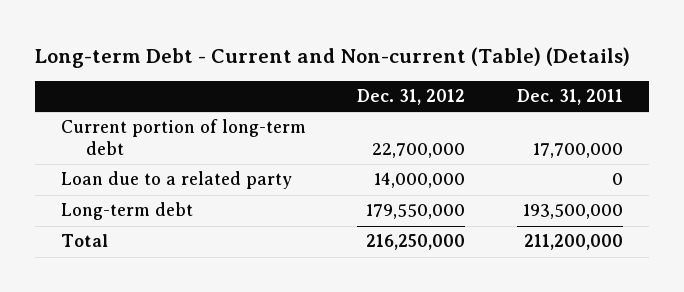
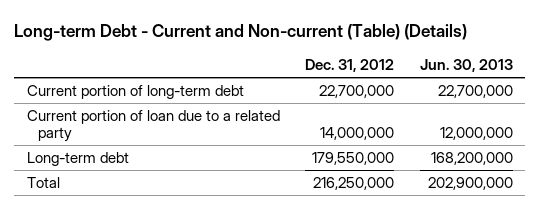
[517,89,624,106] Dec. 31, 2011 -> none
none -> [419,59,513,73] Jun. 30, 2013
[60,171,292,190] Loan due to a related party -> [27,109,281,143] Current portion of loan due to a related party

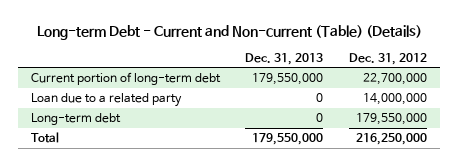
[419,59,513,73] Jun. 30, 2013 -> none
none -> [245,52,324,65] Dec. 31, 2013
[27,109,281,143] Current portion of loan due to a related party -> [30,93,182,108] Loan due to a related party

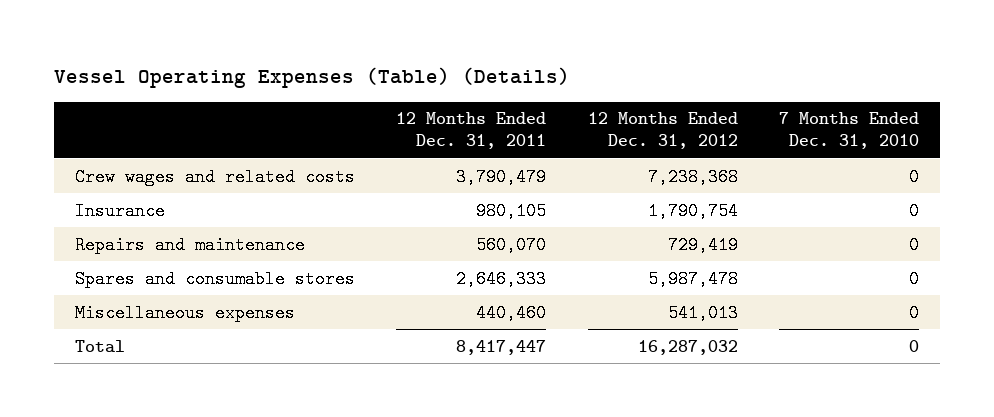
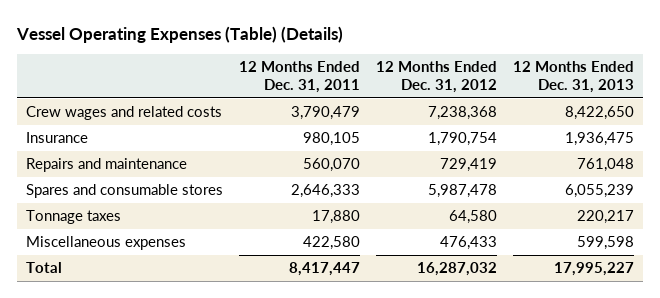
[779,112,920,150] 7 Months Ended Dec. 31, 2010 -> none
none -> [513,61,635,93] 12 Months Ended Dec. 31, 2013
none -> [25,210,121,225] Tonnage taxes
[476,303,547,322] 440,460 -> [302,236,360,251] 422,580
[667,303,738,322] 541,013 -> [440,236,498,251] 476,433

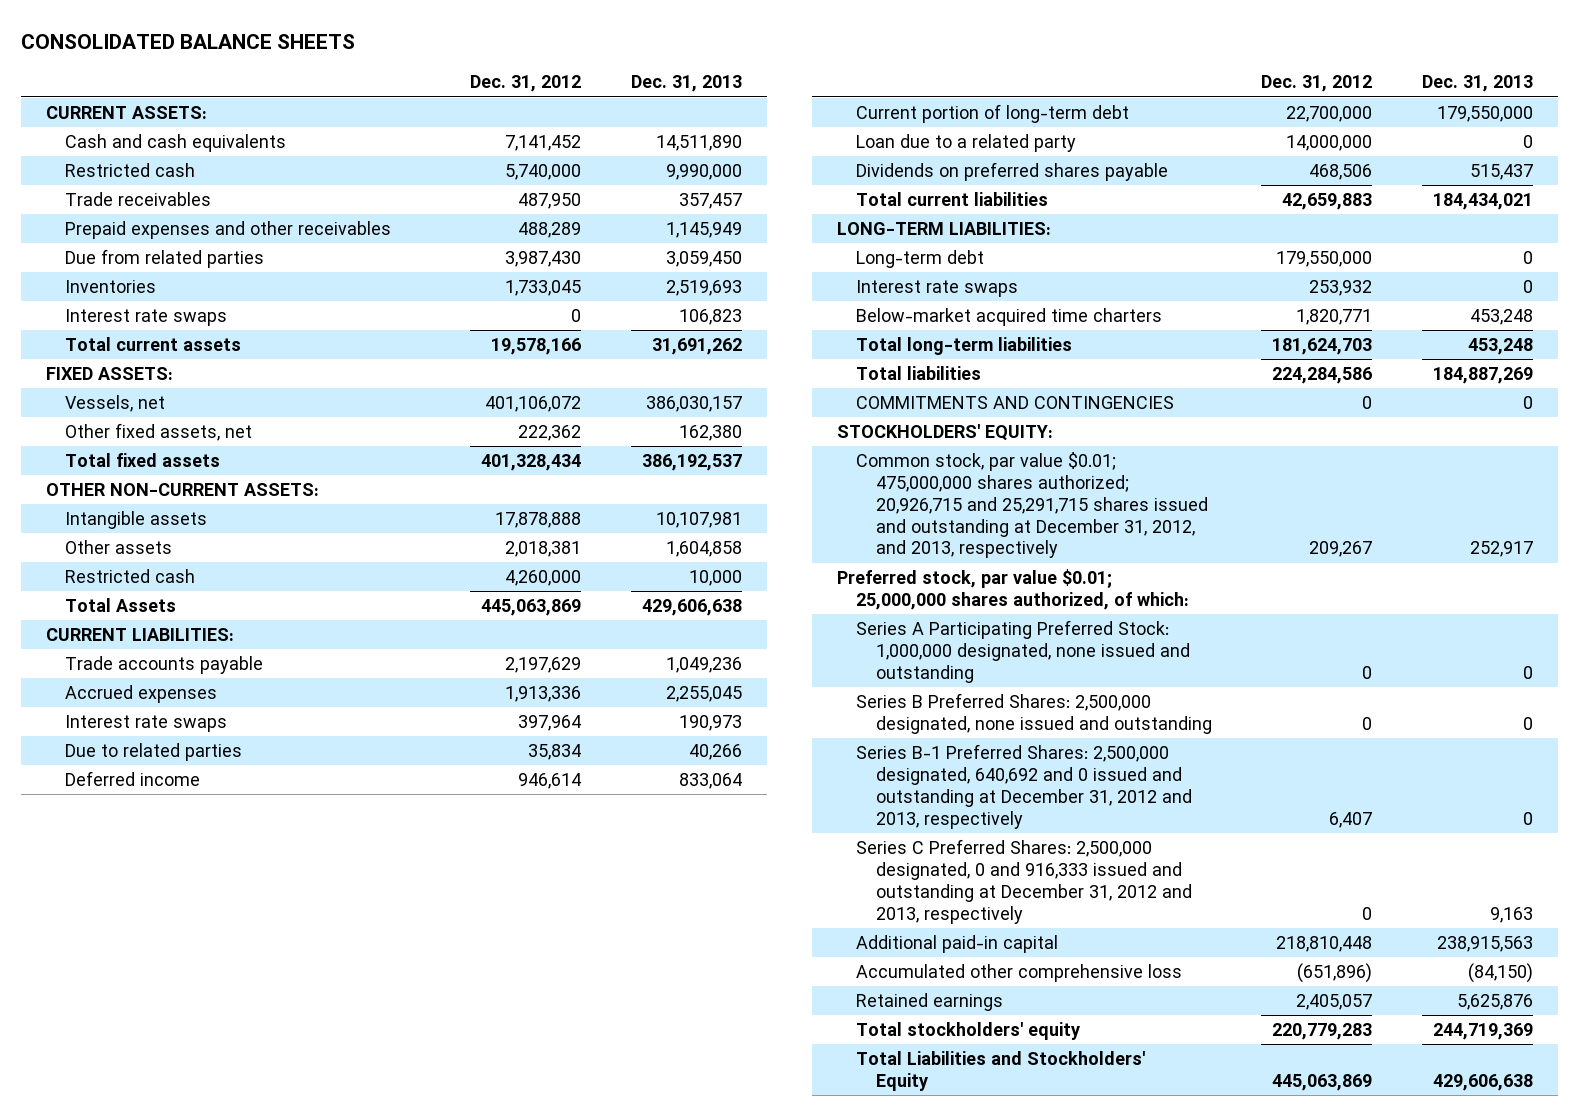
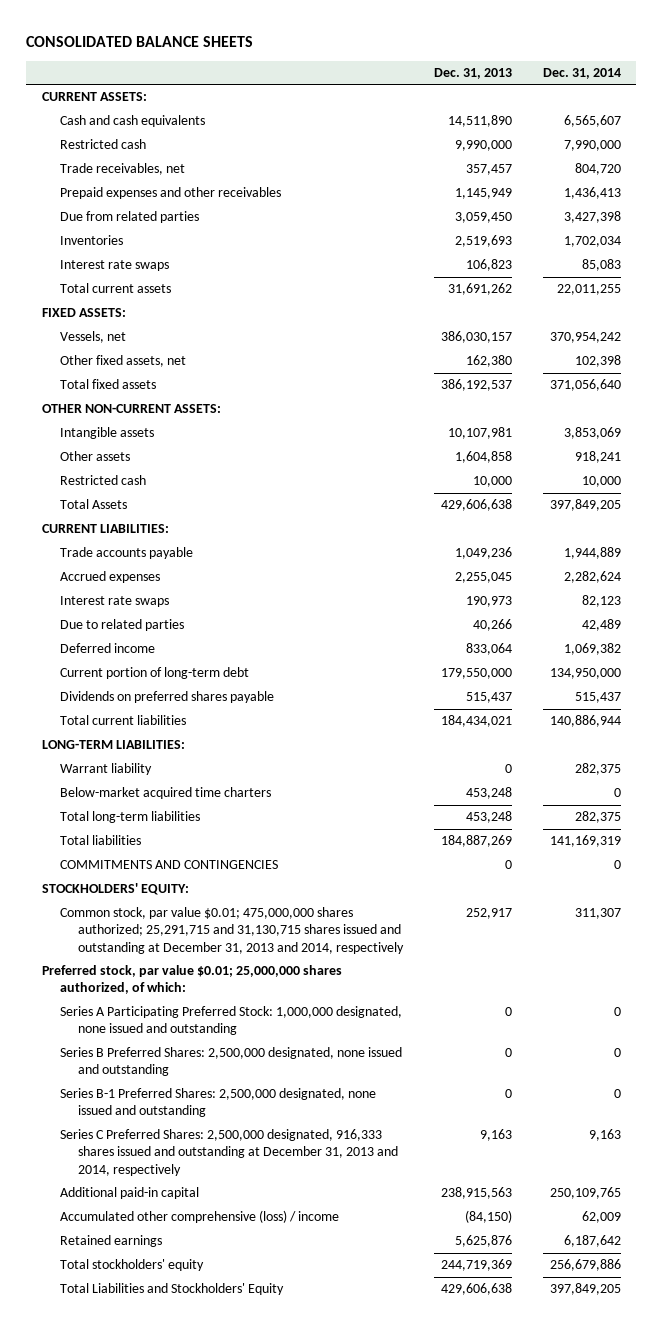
[470,75,582,93] Dec. 31, 2012 -> none
none -> [542,67,621,79] Dec. 31, 2014
[65,192,212,207] Trade receivables -> [59,163,185,176] Trade receivables, net
[856,134,1077,153] Loan due to a related party -> none
[856,250,985,269] Long-term debt -> none
[856,280,1019,298] Interest rate swaps -> none
none -> [59,763,152,776] Warrant liability
[856,452,1208,559] Common stock, par value $0.01; 475,000,000 shares authorized; 20,926,715 and 25,291,715 shares issued and outstanding at December 31, 2012, and 2013, respectively -> [59,907,404,954] Common stock, par value $0.01; 475,000,000 shares authorized; 25,291,715 and 31,130,715 shares issued and outstanding at December 31, 2013 and 2014, respectively
[856,744,1192,829] Series B-1 Preferred Shares: 2,500,000 designated, 640,692 and 0 issued and outstanding at December 31, 2012 and 2013, respectively -> [59,1088,376,1118] Series B-1 Preferred Shares: 2,500,000 designated, none issued and outstanding
[856,839,1192,924] Series C Preferred Shares: 2,500,000 designated, 0 and 916,333 issued and outstanding at December 31, 2012 and 2013, respectively -> [59,1129,398,1176] Series C Preferred Shares: 2,500,000 designated, 916,333 shares issued and outstanding at December 31, 2013 and 2014, respectively
[856,964,1183,983] Accumulated other comprehensive loss -> [59,1210,339,1224] Accumulated other comprehensive (loss) / income

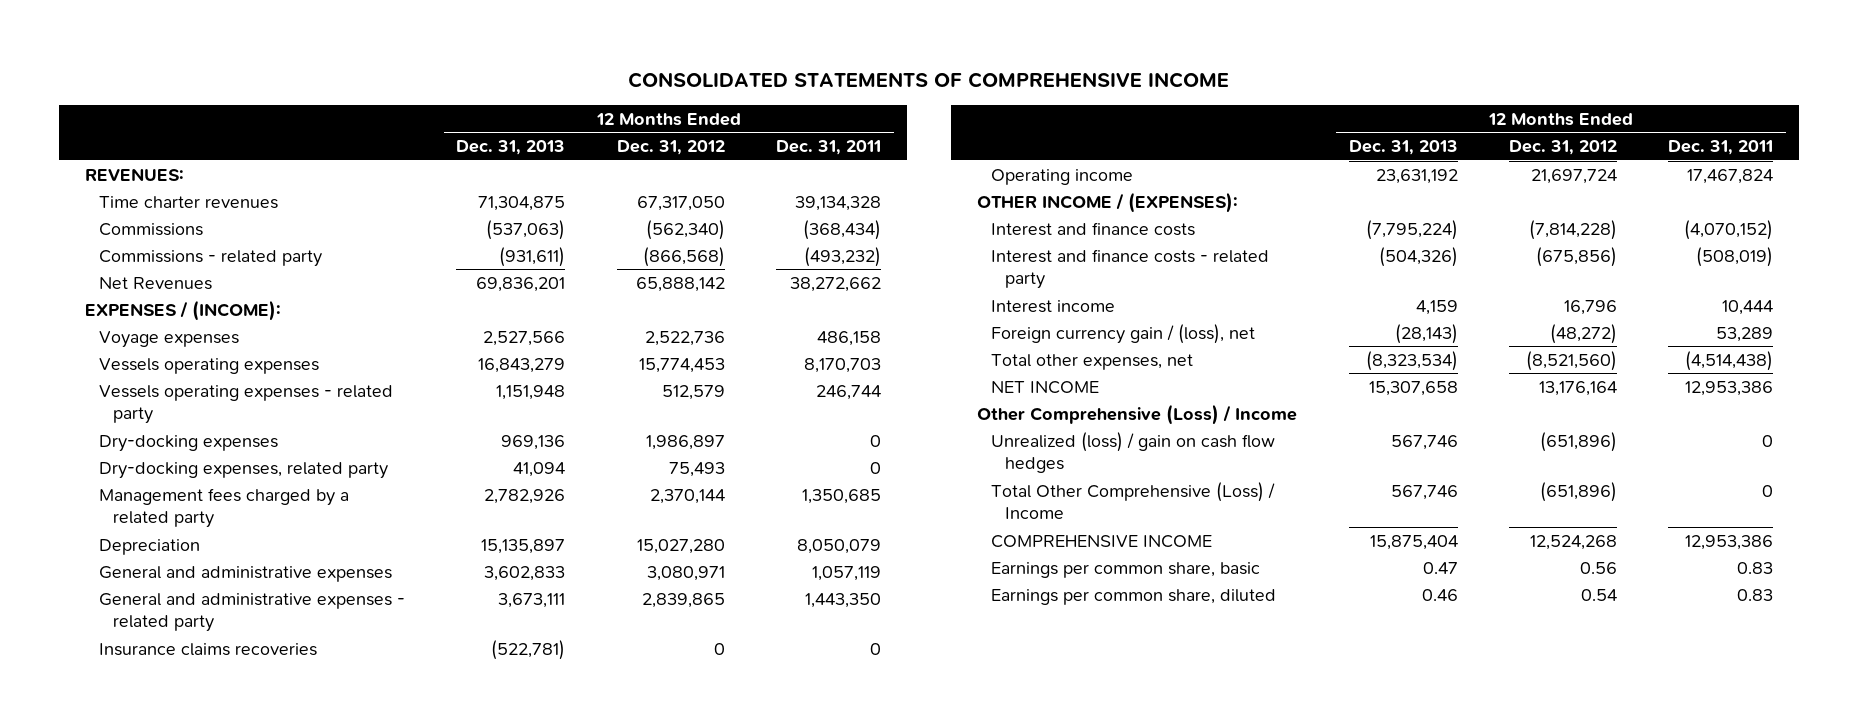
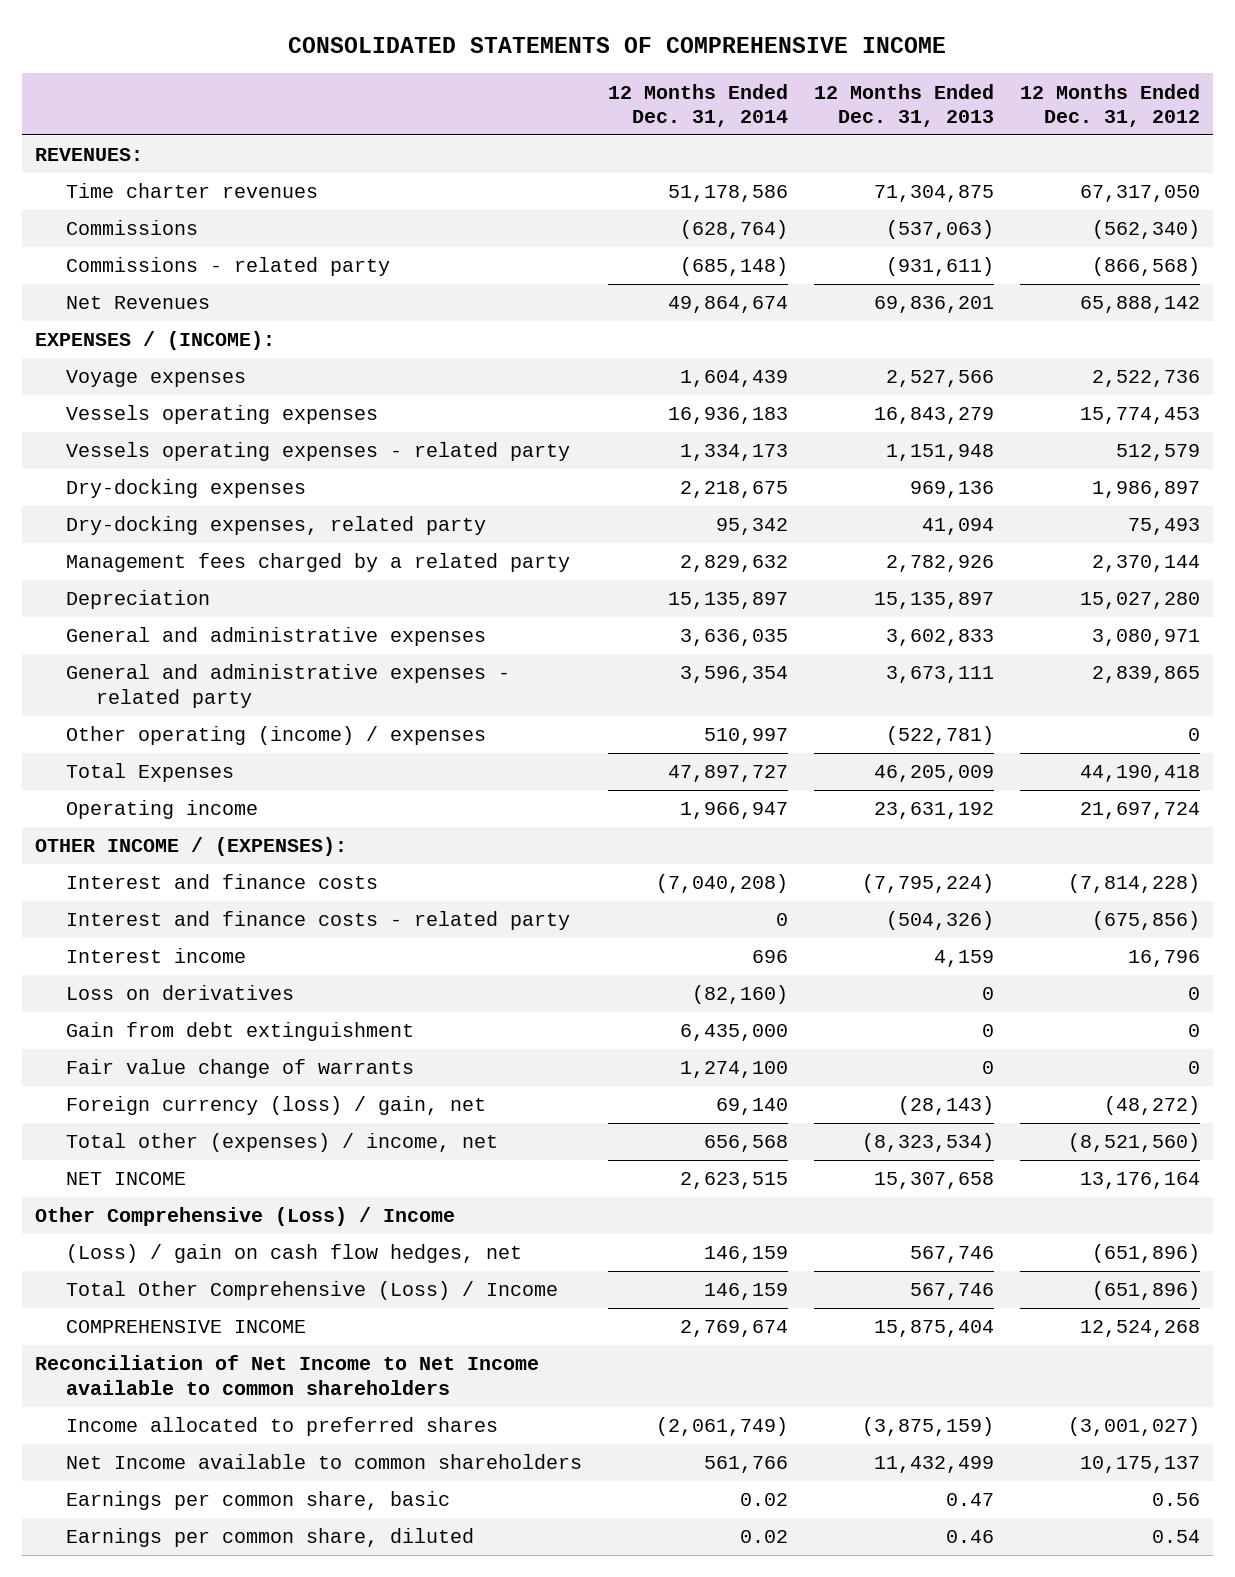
[776,140,882,156] Dec. 31, 2011 -> none
none -> [607,83,788,127] 12 Months Ended Dec. 31, 2014
[99,642,318,656] Insurance claims recoveries -> [65,726,486,746] Other operating (income) / expenses
none -> [65,763,234,783] Total Expenses
none -> [65,985,294,1001] Loss on derivatives
none -> [65,1022,414,1042] Gain from debt extinguishment
none -> [65,1059,414,1079] Fair value change of warrants
[991,323,1256,344] Foreign currency gain / (loss), net -> [65,1096,486,1116] Foreign currency (loss) / gain, net
[991,353,1194,370] Total other expenses, net -> [65,1133,498,1153] Total other (expenses) / income, net
[991,431,1276,474] Unrealized (loss) / gain on cash flow hedges -> [65,1244,522,1264] (Loss) / gain on cash flow hedges, net
none -> [35,1355,540,1395] Reconciliation of Net Income to Net Income available to common shareholders
none -> [65,1417,498,1437] Income allocated to preferred shares
none -> [65,1454,582,1470] Net Income available to common shareholders

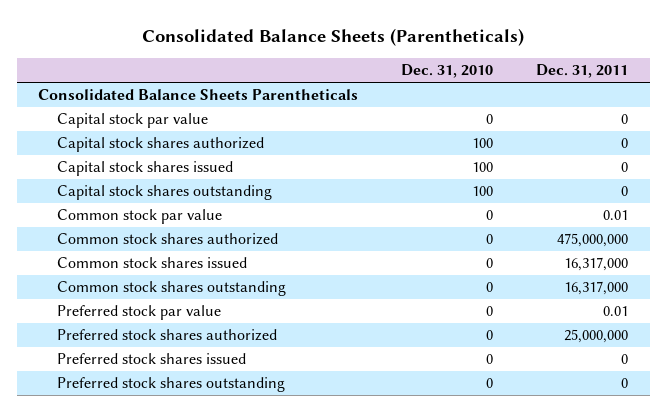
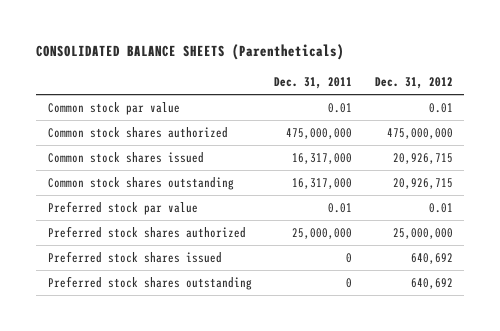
[142,27,525,46] Consolidated Balance Sheets (Parentheticals) -> [36,44,345,61] CONSOLIDATED BALANCE SHEETS (Parentheticals)
[401,64,494,79] Dec. 31, 2010 -> none
none -> [374,77,453,90] Dec. 31, 2012
[38,89,359,101] Consolidated Balance Sheets Parentheticals -> none
[57,113,209,129] Capital stock par value -> none
[57,137,265,153] Capital stock shares authorized -> none
[57,161,234,177] Capital stock shares issued -> none
[57,185,273,201] Capital stock shares outstanding -> none

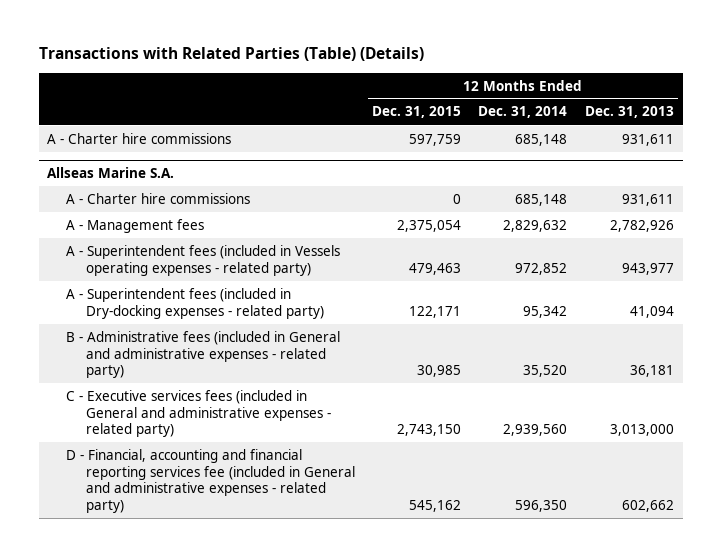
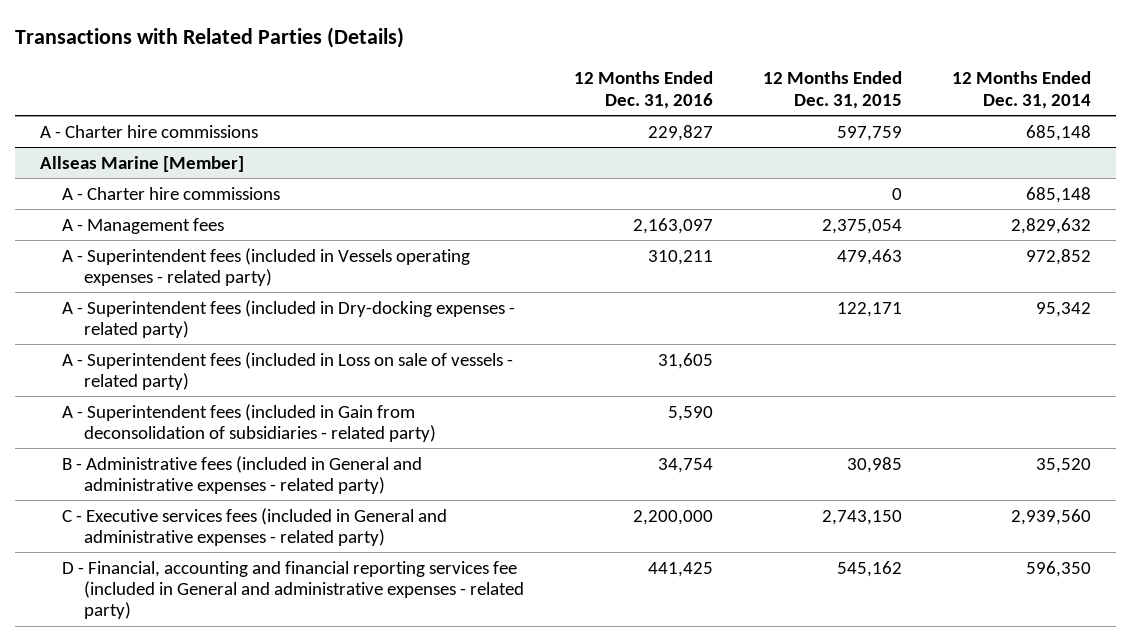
[38,47,424,62] Transactions with Related Parties (Table) (Details) -> [15,27,405,49] Transactions with Related Parties (Details)
[584,106,674,119] Dec. 31, 2013 -> none
none -> [573,71,713,109] 12 Months Ended Dec. 31, 2016
[47,167,175,179] Allseas Marine S.A. -> [40,155,245,172] Allseas Marine [Member]
none -> [61,351,513,390] A - Superintendent fees (included in Loss on sale of vessels - related party)
none -> [61,403,436,442] A - Superintendent fees (included in Gain from deconsolidation of subsidiaries - related party)

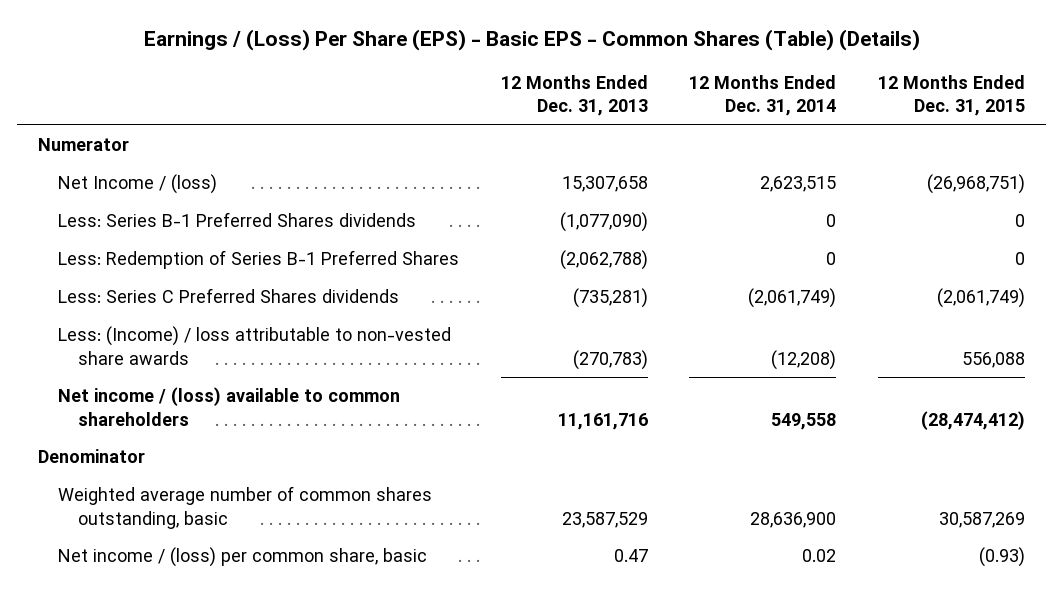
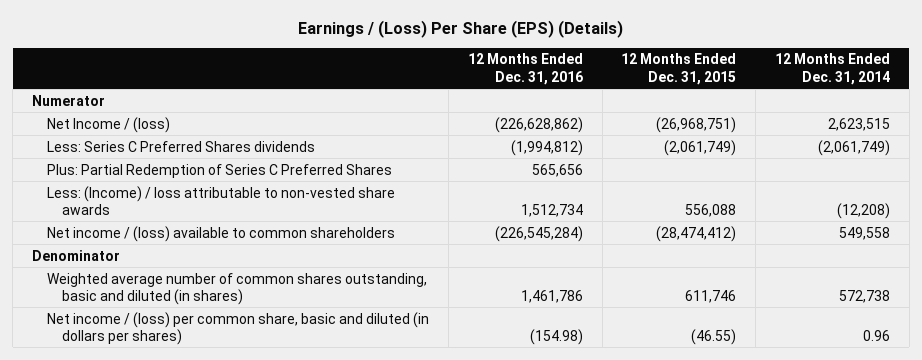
[143,28,920,51] Earnings / (Loss) Per Share (EPS) - Basic EPS - Common Shares (Table) (Details) -> [298,20,624,39] Earnings / (Loss) Per Share (EPS) (Details)
[500,74,648,117] 12 Months Ended Dec. 31, 2013 -> none
none -> [467,53,583,85] 12 Months Ended Dec. 31, 2016
[57,212,416,228] Less: Series B-1 Preferred Shares dividends -> none
[57,250,459,270] Less: Redemption of Series B-1 Preferred Shares -> none
none -> [46,163,392,178] Plus: Partial Redemption of Series C Preferred Shares
[57,486,432,529] Weighted average number of common shares outstanding, basic -> [46,272,427,305] Weighted average number of common shares outstanding, basic and diluted (in shares)
[750,511,837,528] 28,636,900 -> [839,289,891,303] 572,738
[939,511,1026,528] 30,587,269 -> [685,289,737,303] 611,746
[57,547,427,568] Net income / (loss) per common share, basic -> [46,311,429,345] Net income / (loss) per common share, basic and diluted (in dollars per shares)
[802,549,837,563] 0.02 -> [863,329,891,341] 0.96
[979,547,1026,568] (0.93) -> [691,328,737,345] (46.55)

